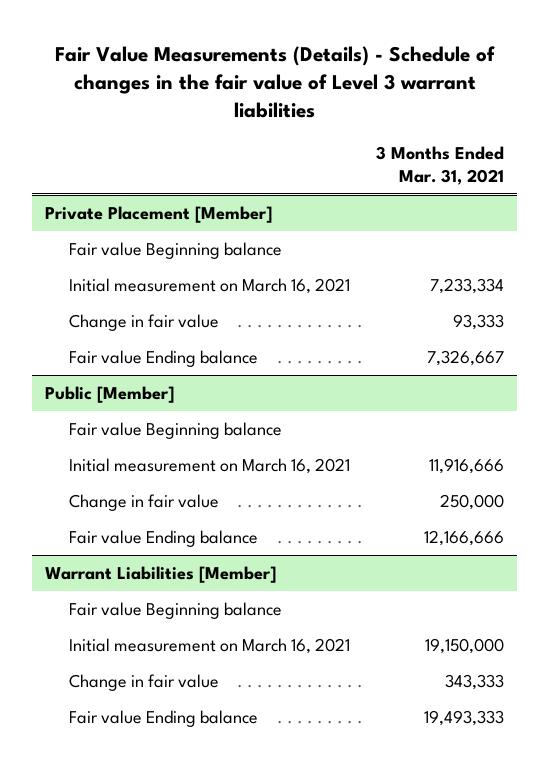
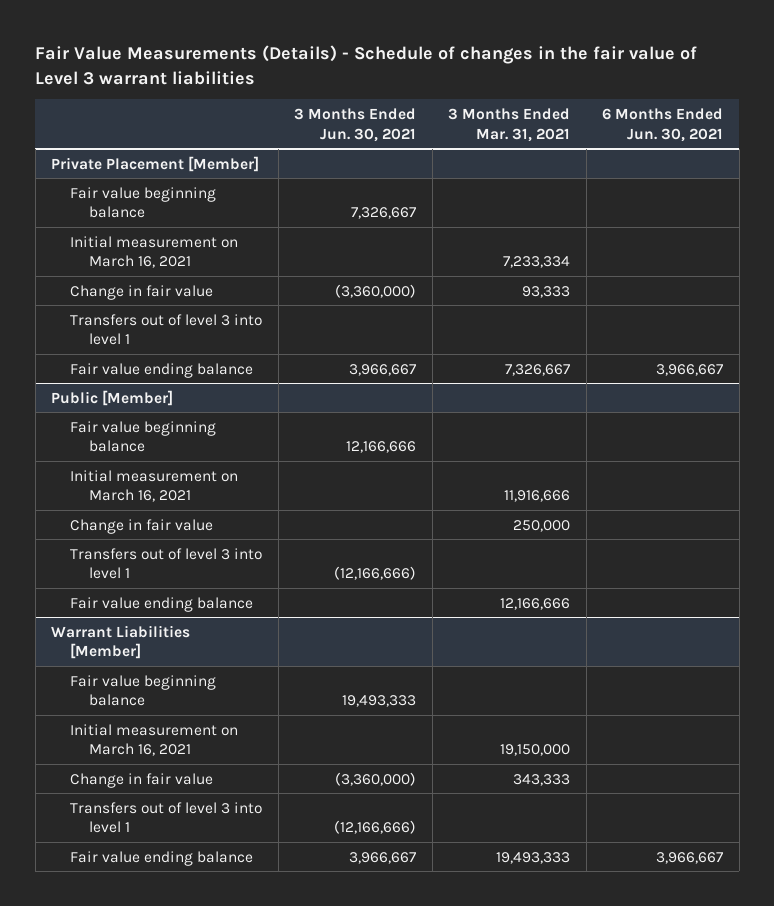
none -> [294,107,417,142] 3 Months Ended Jun. 30, 2021
none -> [602,107,724,142] 6 Months Ended Jun. 30, 2021
[68,241,282,259] Fair value Beginning balance -> [70,186,217,219] Fair value beginning balance
none -> [70,313,263,346] Transfers out of level 3 into level 1
[68,349,258,367] Fair value Ending balance -> [70,362,254,378] Fair value ending balance
[68,421,282,439] Fair value Beginning balance -> [70,420,217,453] Fair value beginning balance
none -> [70,547,263,580] Transfers out of level 3 into level 1
[68,529,258,547] Fair value Ending balance -> [70,596,254,612] Fair value ending balance
[68,601,282,619] Fair value Beginning balance -> [70,674,217,707] Fair value beginning balance
none -> [70,801,263,834] Transfers out of level 3 into level 1
[68,709,258,727] Fair value Ending balance -> [70,850,254,866] Fair value ending balance

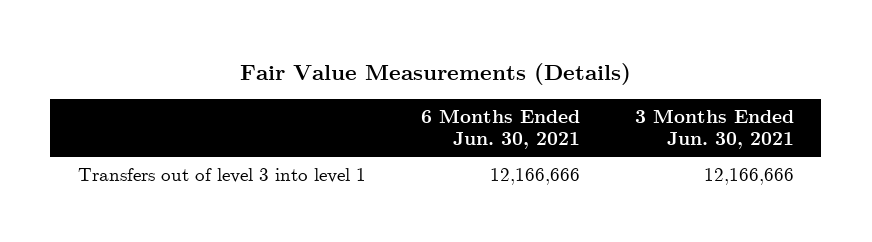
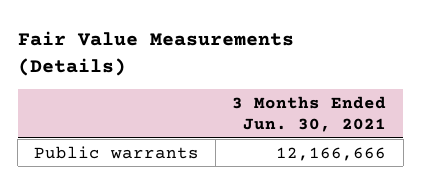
[420,109,580,150] 6 Months Ended Jun. 30, 2021 -> none
[77,168,366,184] Transfers out of level 3 into level 1 -> [34,145,200,159] Public warrants

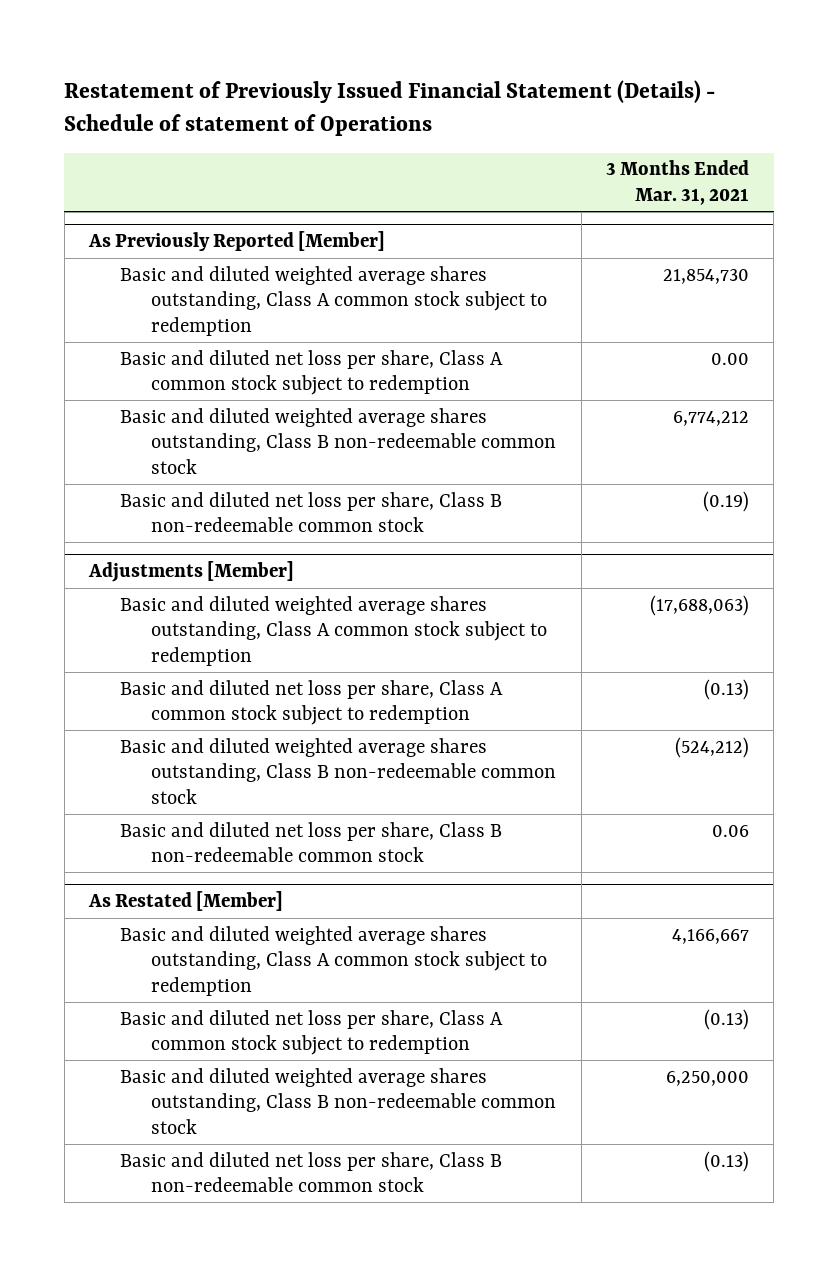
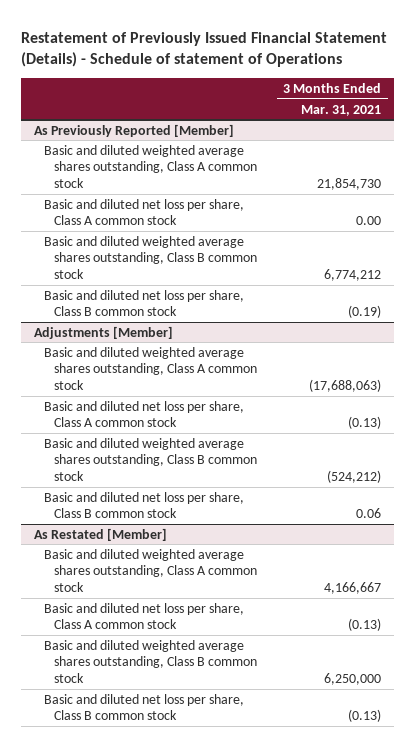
[120,265,548,336] Basic and diluted weighted average shares outstanding, Class A common stock subject to redemption -> [44,144,258,188] Basic and diluted weighted average shares outstanding, Class A common stock
[120,349,504,396] Basic and diluted net loss per share, Class A common stock subject to redemption -> [44,198,245,226] Basic and diluted net loss per share, Class A common stock
[120,407,557,474] Basic and diluted weighted average shares outstanding, Class B non-redeemable common stock -> [44,235,258,279] Basic and diluted weighted average shares outstanding, Class B common stock
[120,491,503,533] Basic and diluted net loss per share, Class B non-redeemable common stock -> [44,289,245,317] Basic and diluted net loss per share, Class B common stock
[120,595,548,666] Basic and diluted weighted average shares outstanding, Class A common stock subject to redemption -> [44,346,258,390] Basic and diluted weighted average shares outstanding, Class A common stock
[120,679,504,726] Basic and diluted net loss per share, Class A common stock subject to redemption -> [44,400,245,428] Basic and diluted net loss per share, Class A common stock
[120,737,557,804] Basic and diluted weighted average shares outstanding, Class B non-redeemable common stock -> [44,437,258,481] Basic and diluted weighted average shares outstanding, Class B common stock
[120,821,503,863] Basic and diluted net loss per share, Class B non-redeemable common stock -> [44,491,245,519] Basic and diluted net loss per share, Class B common stock
[120,925,548,996] Basic and diluted weighted average shares outstanding, Class A common stock subject to redemption -> [44,548,258,592] Basic and diluted weighted average shares outstanding, Class A common stock
[120,1009,504,1056] Basic and diluted net loss per share, Class A common stock subject to redemption -> [44,602,245,630] Basic and diluted net loss per share, Class A common stock
[120,1067,557,1134] Basic and diluted weighted average shares outstanding, Class B non-redeemable common stock -> [44,639,258,683] Basic and diluted weighted average shares outstanding, Class B common stock
[120,1151,503,1193] Basic and diluted net loss per share, Class B non-redeemable common stock -> [44,693,245,721] Basic and diluted net loss per share, Class B common stock

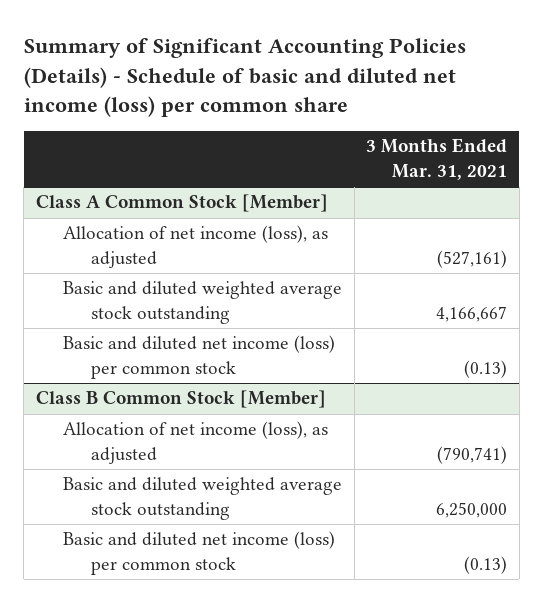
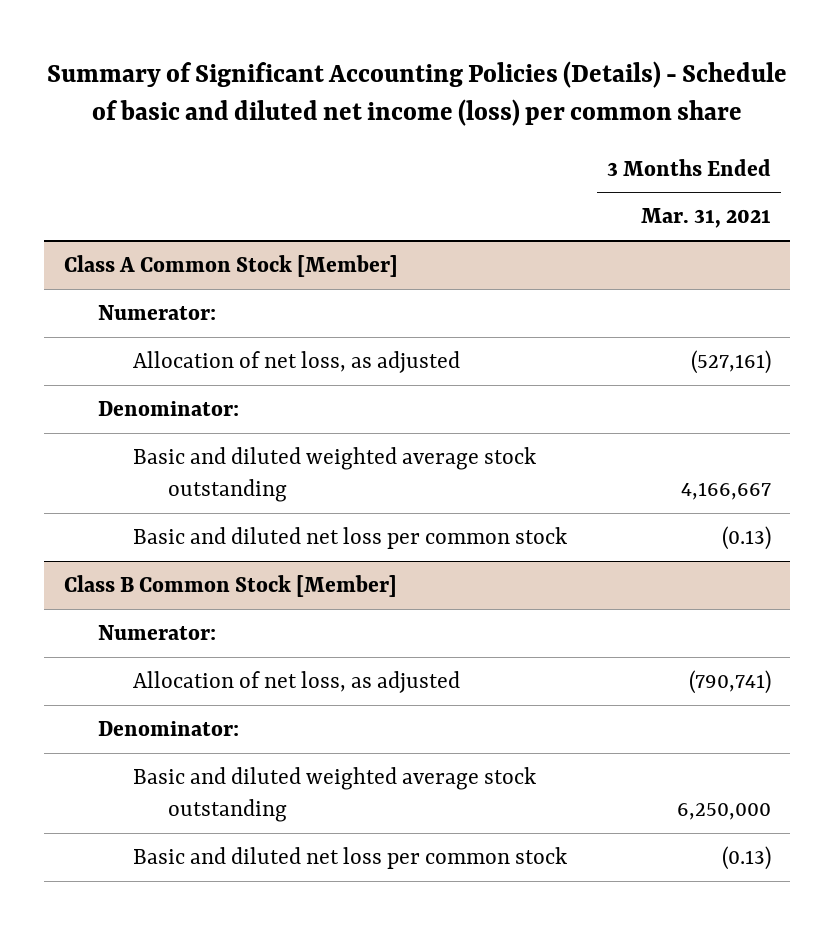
none -> [98,304,217,320] Numerator:
[63,225,329,268] Allocation of net income (loss), as adjusted -> [132,350,460,373] Allocation of net loss, as adjusted
none -> [98,400,240,416] Denominator:
[63,335,336,379] Basic and diluted net income (loss) per common stock -> [132,526,567,549] Basic and diluted net loss per common stock
none -> [98,624,217,640] Numerator:
[63,421,329,464] Allocation of net income (loss), as adjusted -> [132,670,460,693] Allocation of net loss, as adjusted
none -> [98,720,240,736] Denominator:
[63,531,336,575] Basic and diluted net income (loss) per common stock -> [132,846,567,869] Basic and diluted net loss per common stock

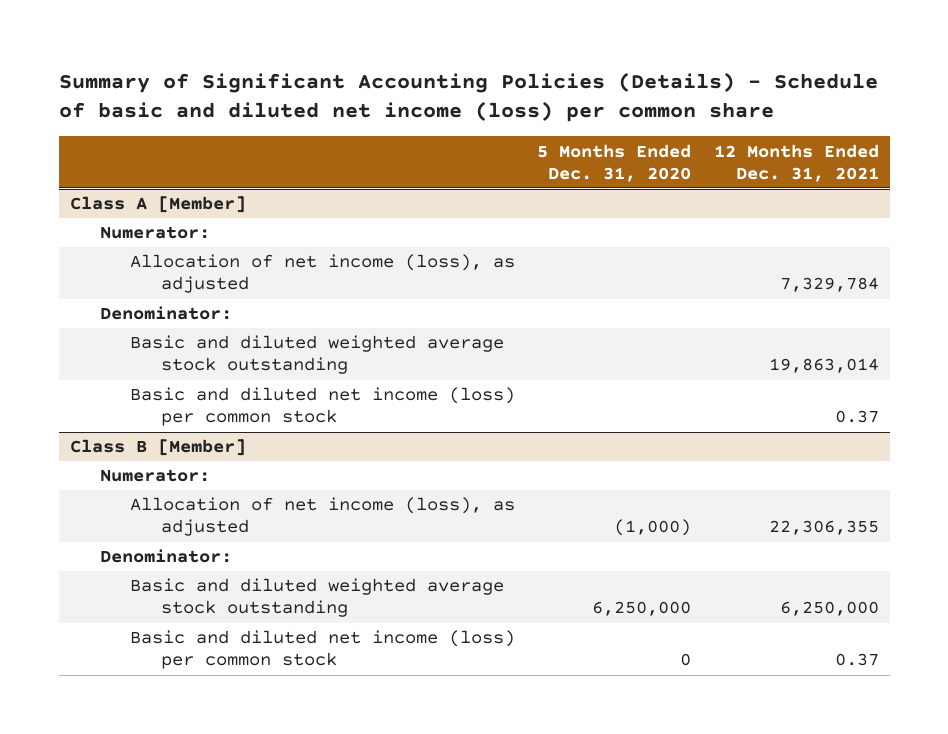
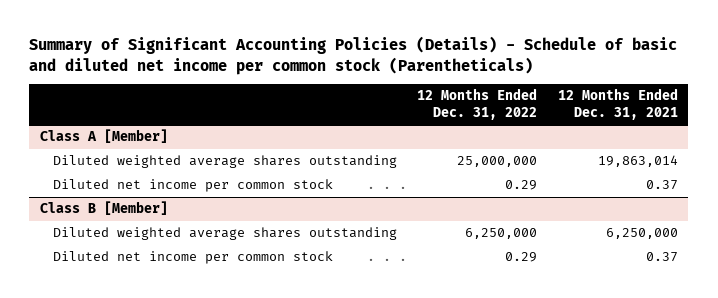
[58,71,878,123] Summary of Significant Accounting Policies (Details) - Schedule of basic and diluted net income (loss) per common share -> [29,35,678,75] Summary of Significant Accounting Policies (Details) - Schedule of basic and diluted net income per common stock (Parentheticals)
[537,143,692,182] 5 Months Ended Dec. 31, 2020 -> none
none -> [417,88,538,121] 12 Months Ended Dec. 31, 2022
[99,226,210,240] Numerator: -> none
[130,254,516,294] Allocation of net income (loss), as adjusted -> none
[99,306,232,321] Denominator: -> none
[130,335,505,375] Basic and diluted weighted average stock outstanding -> [52,155,397,169] Diluted weighted average shares outstanding
[130,387,516,427] Basic and diluted net income (loss) per common stock -> [52,179,333,193] Diluted net income per common stock
[99,469,210,483] Numerator: -> none
[130,497,516,537] Allocation of net income (loss), as adjusted -> none
[99,549,232,564] Denominator: -> none
[130,578,505,618] Basic and diluted weighted average stock outstanding -> [52,227,397,241] Diluted weighted average shares outstanding
[130,630,516,670] Basic and diluted net income (loss) per common stock -> [52,251,333,265] Diluted net income per common stock

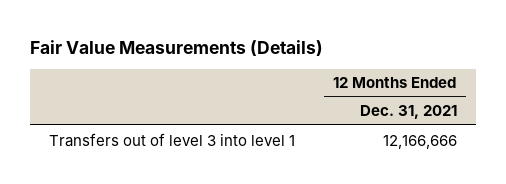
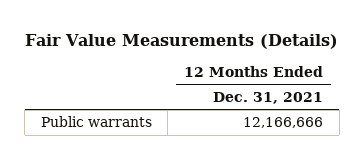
[49,132,296,147] Transfers out of level 3 into level 1 -> [40,116,152,128] Public warrants

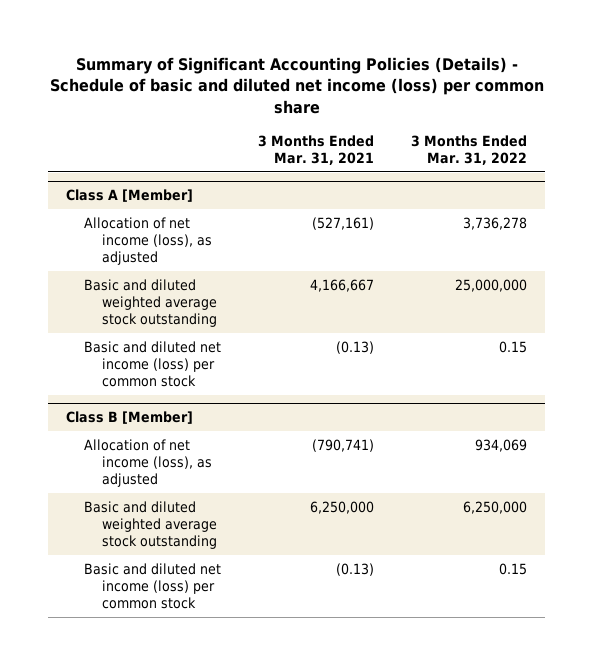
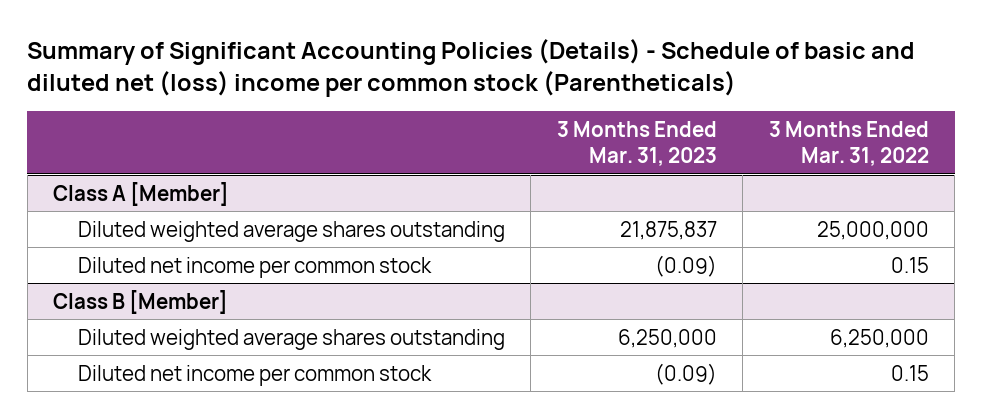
[49,56,544,114] Summary of Significant Accounting Policies (Details) - Schedule of basic and diluted net income (loss) per common share -> [27,39,916,97] Summary of Significant Accounting Policies (Details) - Schedule of basic and diluted net (loss) income per common stock (Parentheticals)
[258,134,375,165] 3 Months Ended Mar. 31, 2021 -> none
none -> [556,120,717,167] 3 Months Ended Mar. 31, 2023
[84,216,213,266] Allocation of net income (loss), as adjusted -> none
[84,278,218,328] Basic and diluted weighted average stock outstanding -> [77,220,505,242] Diluted weighted average shares outstanding
[84,340,222,388] Basic and diluted net income (loss) per common stock -> [77,256,432,278] Diluted net income per common stock
[84,438,213,488] Allocation of net income (loss), as adjusted -> none
[84,500,218,550] Basic and diluted weighted average stock outstanding -> [77,328,505,350] Diluted weighted average shares outstanding
[84,562,222,610] Basic and diluted net income (loss) per common stock -> [77,364,432,386] Diluted net income per common stock

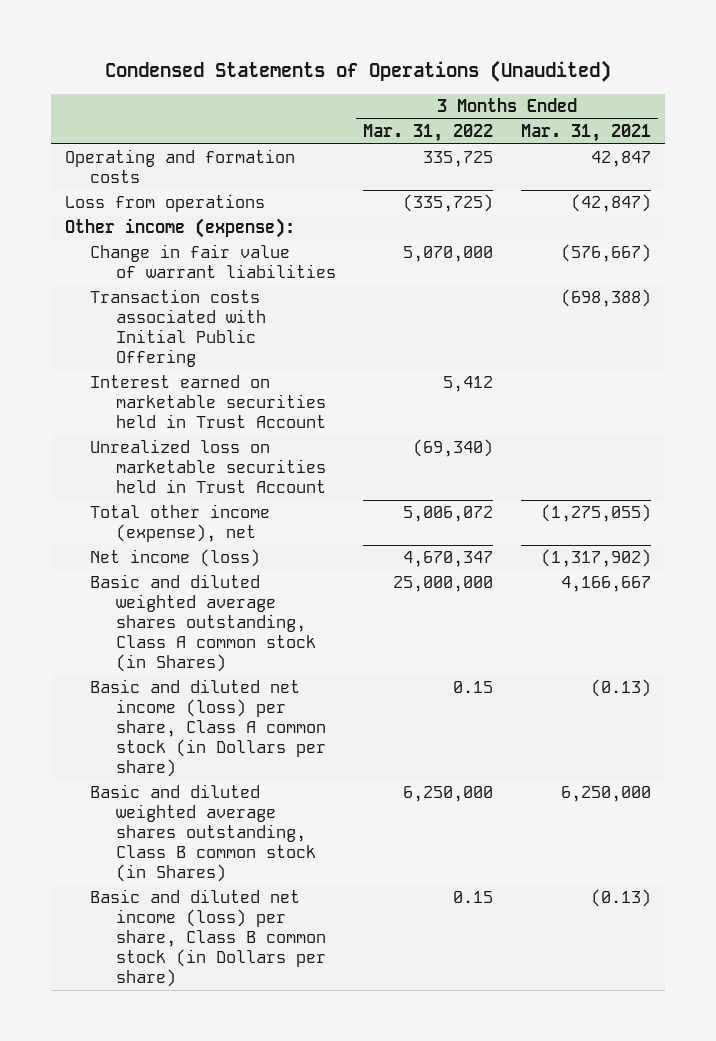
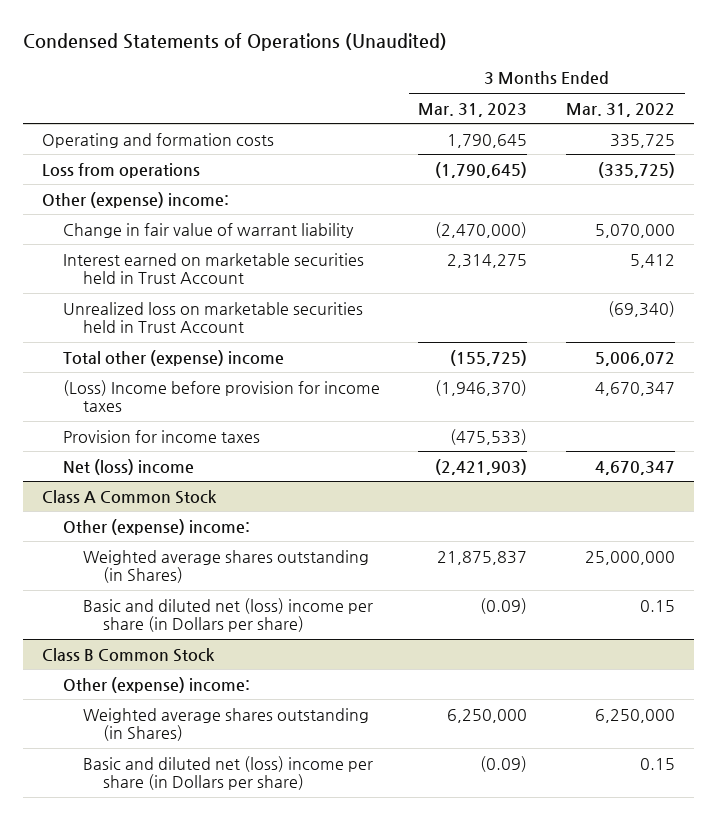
[521,124,652,143] Mar. 31, 2021 -> none
none -> [418,102,528,117] Mar. 31, 2023
[90,289,266,368] Transaction costs associated with Initial Public Offering -> none
[65,218,296,239] Other income (expense): -> [42,191,230,208] Other (expense) income:
[90,244,336,279] Change in fair value of warrant liabilities -> [62,222,354,238] Change in fair value of warrant liability
[90,504,271,543] Total other income (expense), net -> [62,349,284,366] Total other (expense) income
none -> [62,379,380,413] (Loss) Income before provision for income taxes
none -> [62,429,260,443] Provision for income taxes
[90,549,261,568] Net income (loss) -> [62,458,194,475] Net (loss) income
none -> [42,489,218,504] Class A Common Stock
none -> [62,518,250,535] Other (expense) income:
[90,574,316,673] Basic and diluted weighted average shares outstanding, Class A common stock (in Shares) -> [82,549,369,584] Weighted average shares outstanding (in Shares)
[90,679,326,778] Basic and diluted net income (loss) per share, Class A common stock (in Dollars per share) -> [82,597,373,633] Basic and diluted net (loss) income per share (in Dollars per share)
none -> [42,647,216,662] Class B Common Stock
none -> [62,676,250,693] Other (expense) income:
[90,784,316,883] Basic and diluted weighted average shares outstanding, Class B common stock (in Shares) -> [82,707,369,742] Weighted average shares outstanding (in Shares)
[90,889,326,988] Basic and diluted net income (loss) per share, Class B common stock (in Dollars per share) -> [82,755,373,791] Basic and diluted net (loss) income per share (in Dollars per share)

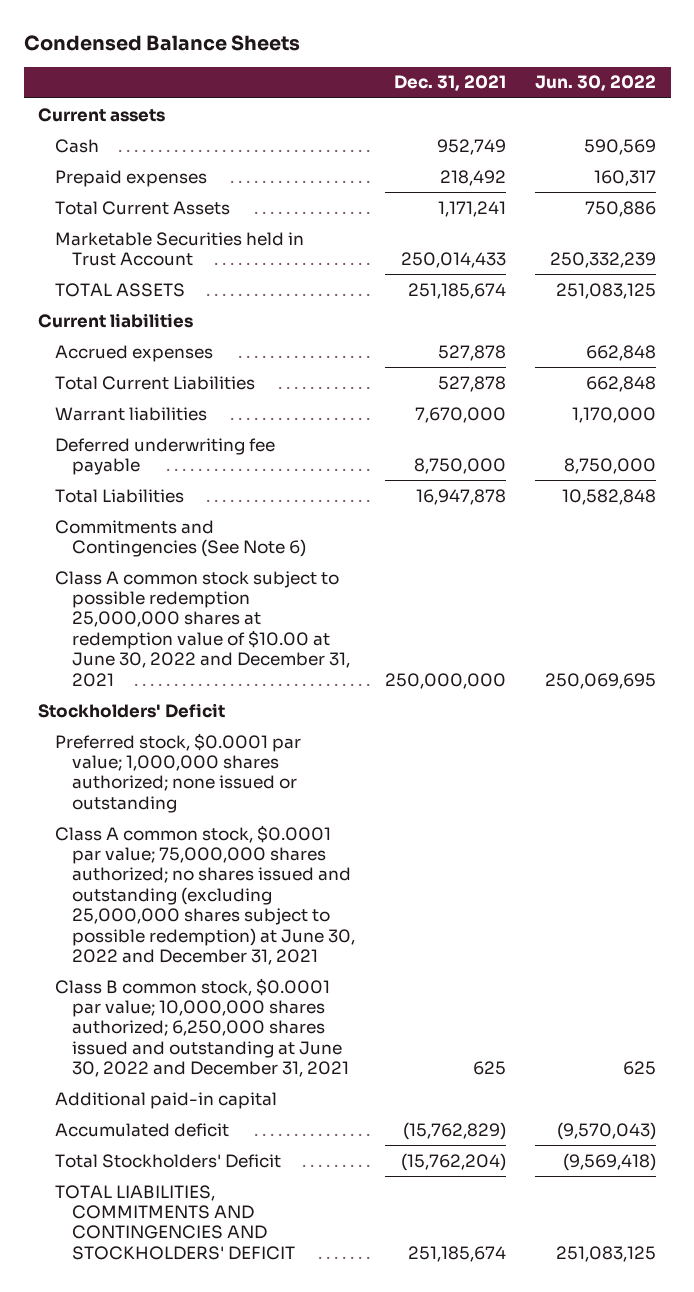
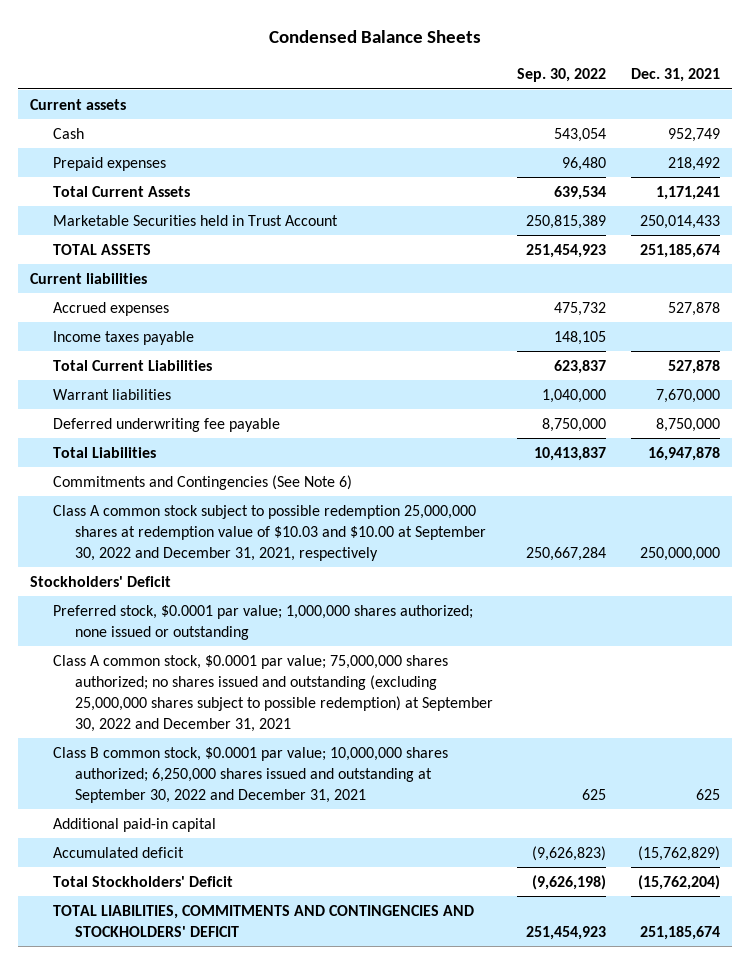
[535,75,657,92] Jun. 30, 2022 -> none
none -> [517,68,607,83] Sep. 30, 2022
none -> [52,330,194,345] Income taxes payable
[55,570,351,687] Class A common stock subject to possible redemption 25,000,000 shares at redemption value of $10.00 at June 30, 2022 and December 31, 2021 -> [52,504,487,561] Class A common stock subject to possible redemption 25,000,000 shares at redemption value of $10.03 and $10.00 at September 30, 2022 and December 31, 2021, respectively
[55,824,356,965] Class A common stock, $0.0001 par value; 75,000,000 shares authorized; no shares issued and outstanding (excluding 25,000,000 shares subject to possible redemption) at June 30, 2022 and December 31, 2021 -> [52,654,494,732] Class A common stock, $0.0001 par value; 75,000,000 shares authorized; no shares issued and outstanding (excluding 25,000,000 shares subject to possible redemption) at September 30, 2022 and December 31, 2021
[55,977,350,1078] Class B common stock, $0.0001 par value; 10,000,000 shares authorized; 6,250,000 shares issued and outstanding at June 30, 2022 and December 31, 2021 -> [52,746,448,803] Class B common stock, $0.0001 par value; 10,000,000 shares authorized; 6,250,000 shares issued and outstanding at September 30, 2022 and December 31, 2021

